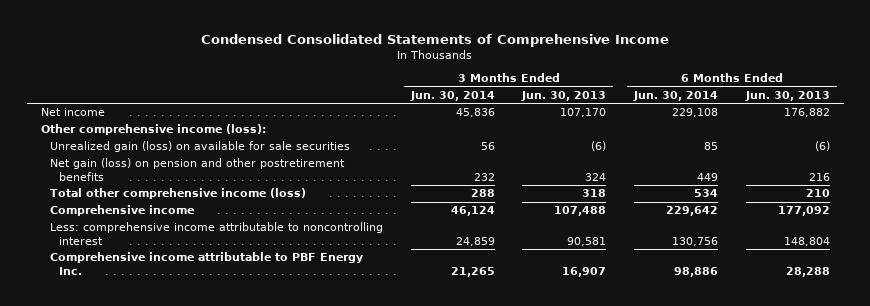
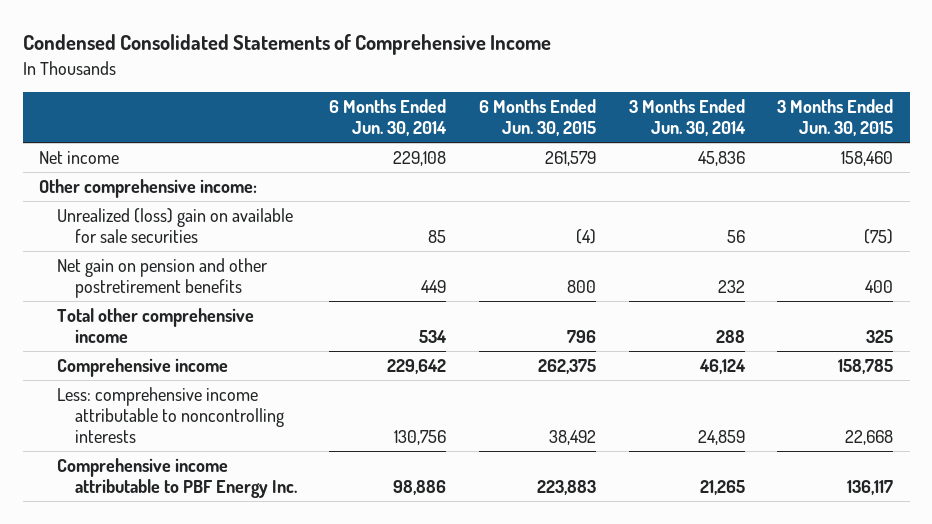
[521,90,607,101] Jun. 30, 2013 -> none
[744,90,830,101] Jun. 30, 2013 -> none
none -> [478,99,596,137] 6 Months Ended Jun. 30, 2015
none -> [777,99,894,137] 3 Months Ended Jun. 30, 2015
[40,124,266,136] Other comprehensive income (loss): -> [39,179,258,199] Other comprehensive income:
[49,141,350,153] Unrealized gain (loss) on available for sale securities -> [56,208,293,243] Unrealized (loss) gain on available for sale securities
[49,158,345,181] Net gain (loss) on pension and other postretirement benefits -> [56,258,268,298] Net gain on pension and other postretirement benefits
[49,188,306,200] Total other comprehensive income (loss) -> [56,308,254,343] Total other comprehensive income
[49,222,383,245] Less: comprehensive income attributable to noncontrolling interest -> [56,387,284,443] Less: comprehensive income attributable to noncontrolling interests

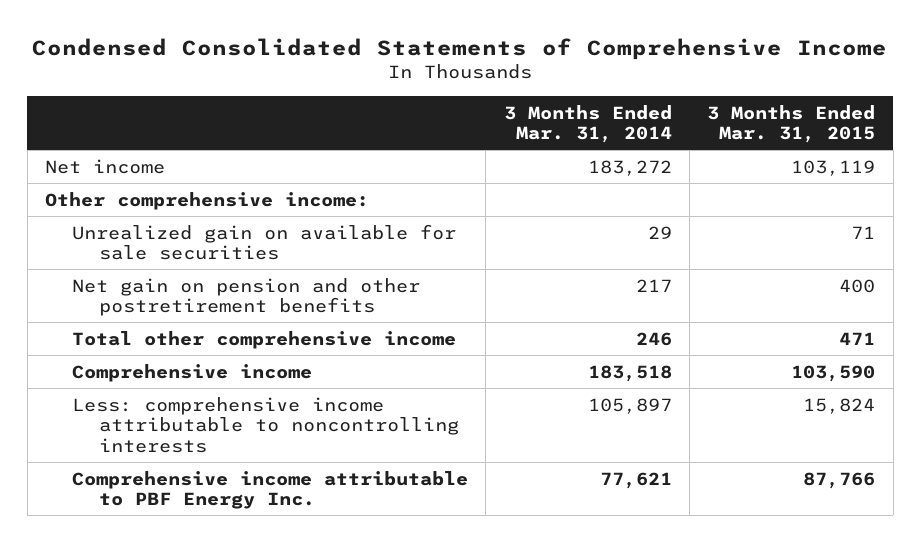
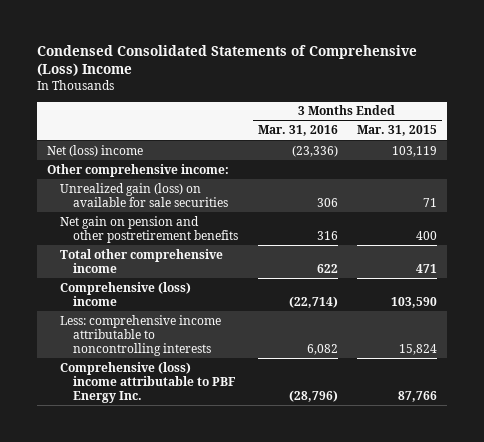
[32,37,888,60] Condensed Consolidated Statements of Comprehensive Income -> [37,44,418,76] Condensed Consolidated Statements of Comprehensive (Loss) Income
[503,104,672,144] 3 Months Ended Mar. 31, 2014 -> none
none -> [257,125,338,137] Mar. 31, 2016
[45,158,166,174] Net income -> [46,144,143,157] Net (loss) income
[71,223,456,261] Unrealized gain on available for sale securities -> [60,182,229,207] Unrealized gain (loss) on available for sale securities
[71,363,312,382] Comprehensive income -> [60,281,192,306] Comprehensive (loss) income
[71,470,468,510] Comprehensive income attributable to PBF Energy Inc. -> [60,361,237,403] Comprehensive (loss) income attributable to PBF Energy Inc.

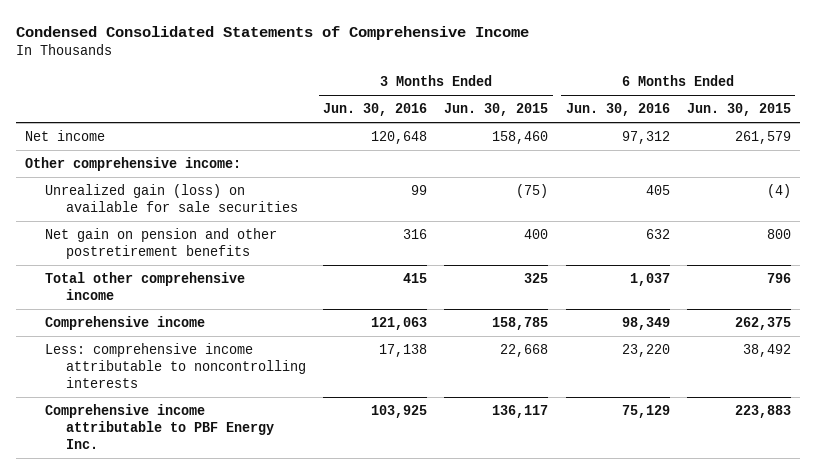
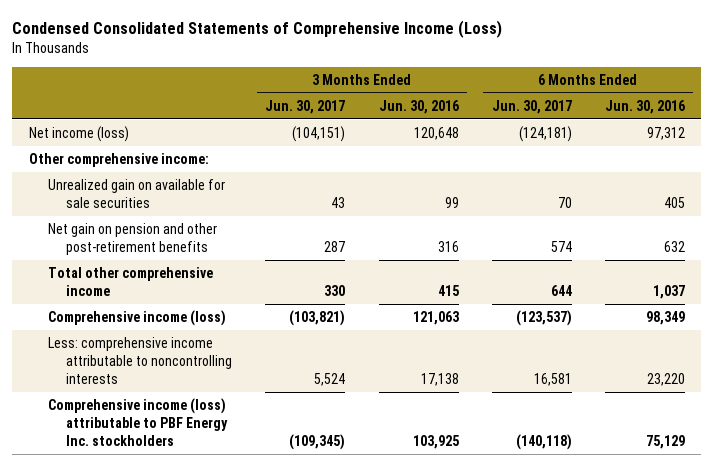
[16,26,530,41] Condensed Consolidated Statements of Comprehensive Income -> [12,19,503,38] Condensed Consolidated Statements of Comprehensive Income (Loss)
[444,103,549,117] Jun. 30, 2015 -> none
[686,103,791,117] Jun. 30, 2015 -> none
none -> [265,99,346,114] Jun. 30, 2017
none -> [491,99,572,114] Jun. 30, 2017
[24,129,105,141] Net income -> [28,125,129,142] Net income (loss)
[45,183,298,213] Unrealized gain (loss) on available for sale securities -> [47,178,225,208] Unrealized gain on available for sale securities
[45,227,278,260] Net gain on pension and other postretirement benefits -> [47,222,217,255] Net gain on pension and other post-retirement benefits
[45,315,206,330] Comprehensive income -> [47,309,226,326] Comprehensive income (loss)
[45,403,274,450] Comprehensive income attributable to PBF Energy Inc. -> [47,397,229,446] Comprehensive income (loss) attributable to PBF Energy Inc. stockholders

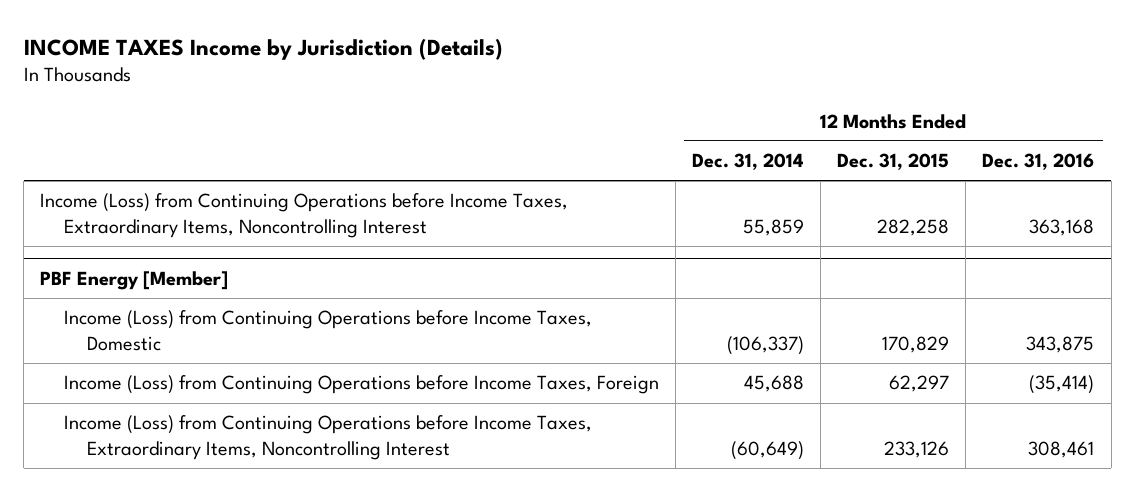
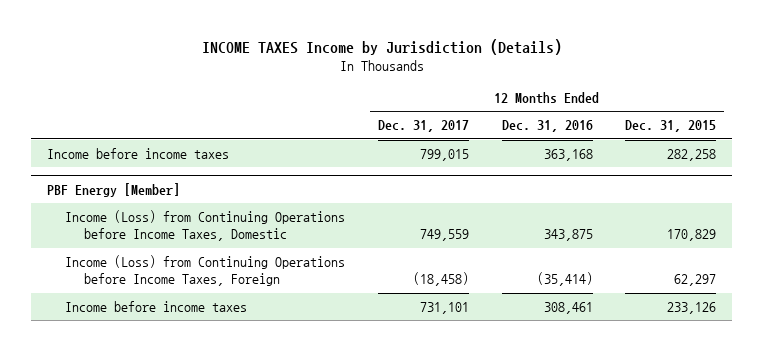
[692,153,805,171] Dec. 31, 2014 -> none
none -> [377,120,469,133] Dec. 31, 2017
[40,193,569,238] Income (Loss) from Continuing Operations before Income Taxes, Extraordinary Items, Noncontrolling Interest -> [47,148,230,160] Income before income taxes
[63,415,592,460] Income (Loss) from Continuing Operations before Income Taxes, Extraordinary Items, Noncontrolling Interest -> [65,301,248,313] Income before income taxes

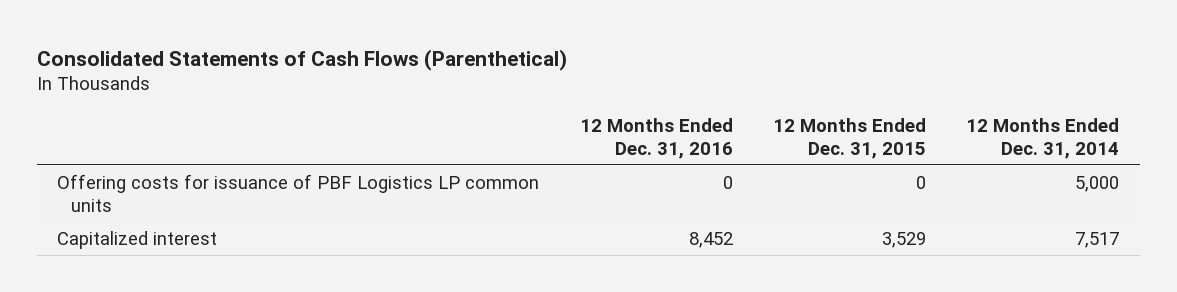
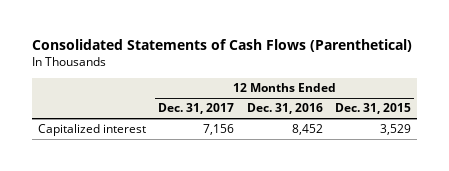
[966,117,1120,159] 12 Months Ended Dec. 31, 2014 -> none
none -> [158,103,235,115] Dec. 31, 2017
[57,173,540,212] Offering costs for issuance of PBF Logistics LP common units -> none

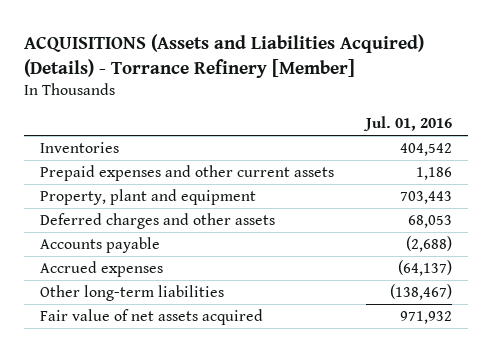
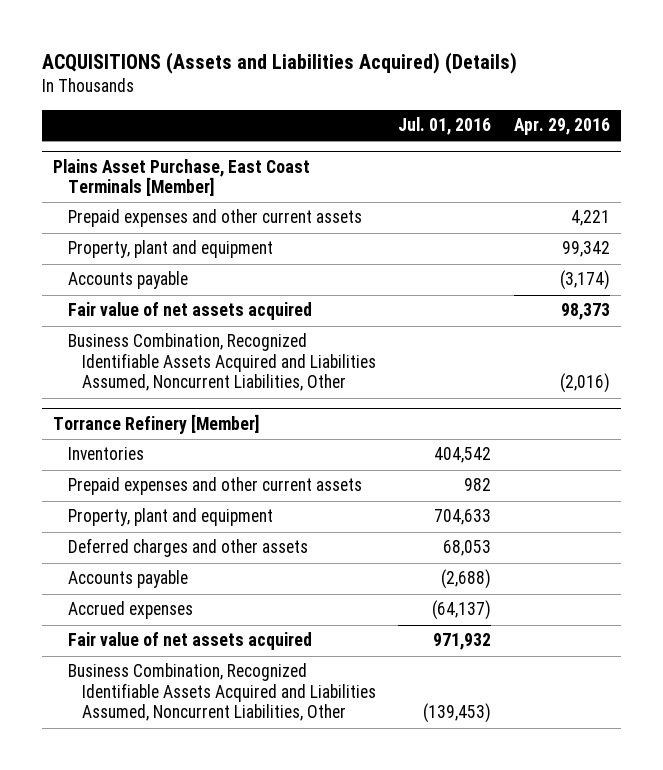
[24,33,425,78] ACQUISITIONS (Assets and Liabilities Acquired) (Details) - Torrance Refinery [Member] -> [42,51,518,74] ACQUISITIONS (Assets and Liabilities Acquired) (Details)
none -> [513,118,610,136] Apr. 29, 2016
none -> [53,158,311,197] Plains Asset Purchase, East Coast Terminals [Member]
none -> [67,209,362,228] Prepaid expenses and other current assets
none -> [67,240,273,259] Property, plant and equipment
none -> [67,271,188,290] Accounts payable
none -> [67,302,312,321] Fair value of net assets acquired
none -> [67,333,377,392] Business Combination, Recognized Identifiable Assets Acquired and Liabilities Assumed, Noncurrent Liabilities, Other
none -> [53,413,260,434] Torrance Refinery [Member]
[416,167,453,181] 1,186 -> [464,478,492,492] 982
[400,191,453,205] 703,443 -> [434,509,492,526] 704,633
[40,285,225,302] Other long-term liabilities -> none
none -> [67,663,377,722] Business Combination, Recognized Identifiable Assets Acquired and Liabilities Assumed, Noncurrent Liabilities, Other

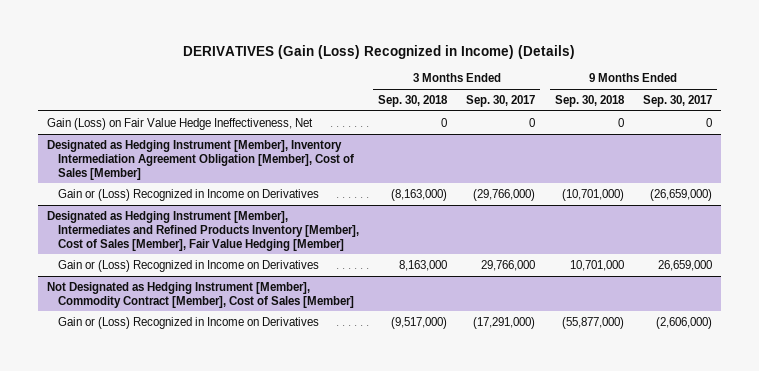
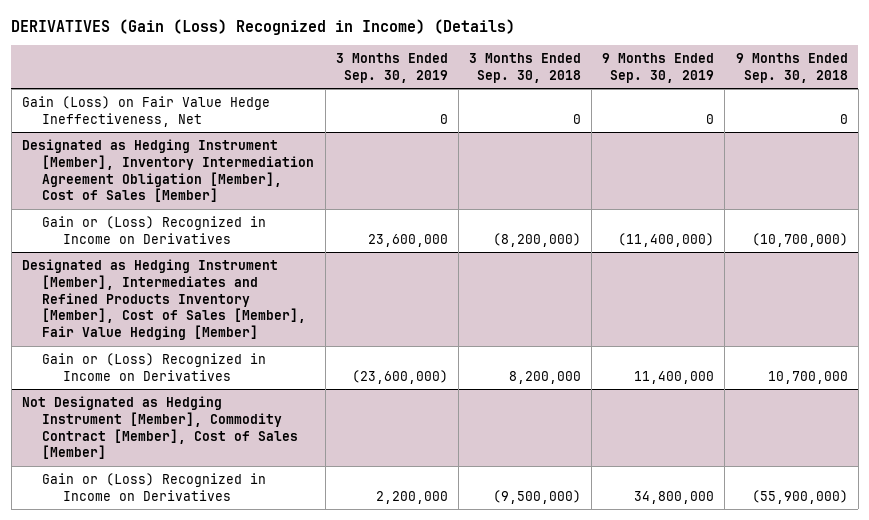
[466,94,536,107] Sep. 30, 2017 -> none
[642,94,712,107] Sep. 30, 2017 -> none
none -> [335,52,448,83] 3 Months Ended Sep. 30, 2019
none -> [602,52,715,83] 9 Months Ended Sep. 30, 2019
[391,188,448,201] (8,163,000) -> [492,232,581,247] (8,200,000)
[561,188,624,201] (10,701,000) -> [751,232,848,247] (10,700,000)
[399,259,448,271] 8,163,000 -> [508,370,581,384] 8,200,000
[569,259,624,271] 10,701,000 -> [767,370,848,384] 10,700,000
[391,316,448,329] (9,517,000) -> [492,489,581,504] (9,500,000)
[561,316,624,329] (55,877,000) -> [751,489,848,504] (55,900,000)

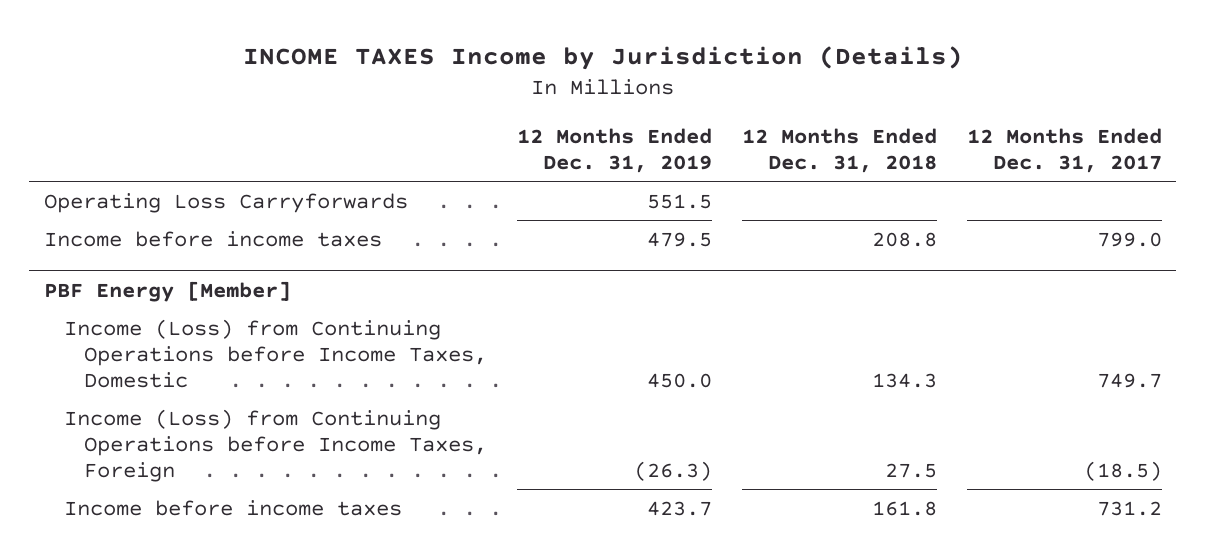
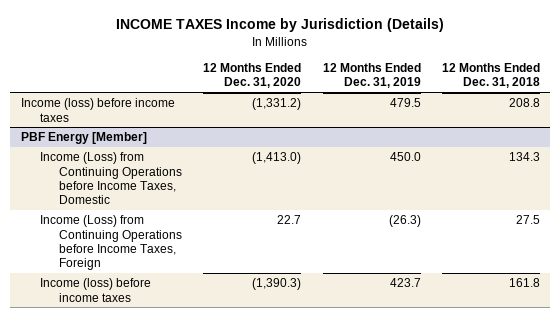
[966,127,1162,173] 12 Months Ended Dec. 31, 2017 -> none
none -> [203,62,302,89] 12 Months Ended Dec. 31, 2020
[43,192,408,213] Operating Loss Carryforwards -> none
[43,230,382,247] Income before income taxes -> [20,98,175,122] Income (loss) before income taxes
[63,499,402,516] Income before income taxes -> [40,278,152,302] Income (loss) before income taxes

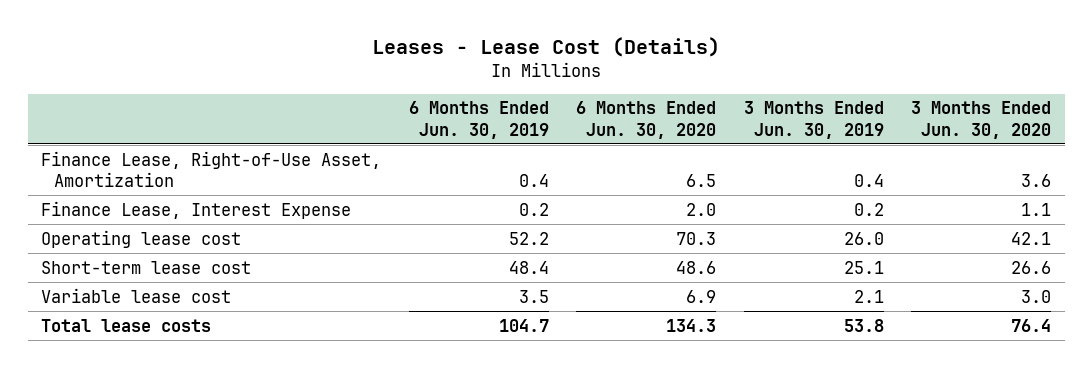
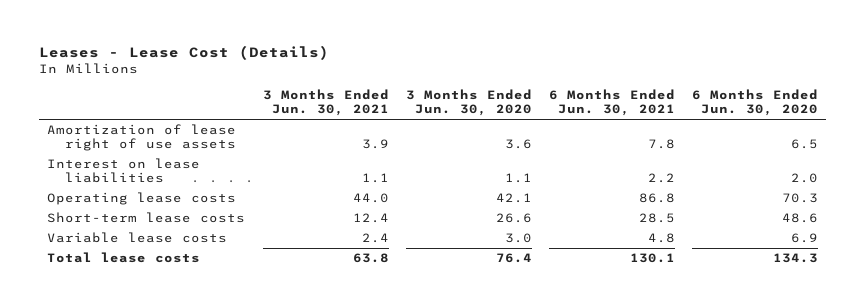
[408,101,549,139] 6 Months Ended Jun. 30, 2019 -> none
[743,101,884,139] 3 Months Ended Jun. 30, 2019 -> none
none -> [262,89,389,116] 3 Months Ended Jun. 30, 2021
none -> [548,89,675,116] 6 Months Ended Jun. 30, 2021
[41,150,382,187] Finance Lease, Right-of-Use Asset, Amortization -> [47,124,237,152] Amortization of lease right of use assets
[41,200,352,219] Finance Lease, Interest Expense -> [47,158,201,184] Interest on lease liabilities
[41,229,242,248] Operating lease cost -> [47,192,237,206] Operating lease costs
[41,260,252,274] Short-term lease cost -> [47,212,246,224] Short-term lease costs
[41,287,232,303] Variable lease cost -> [47,232,228,244] Variable lease costs

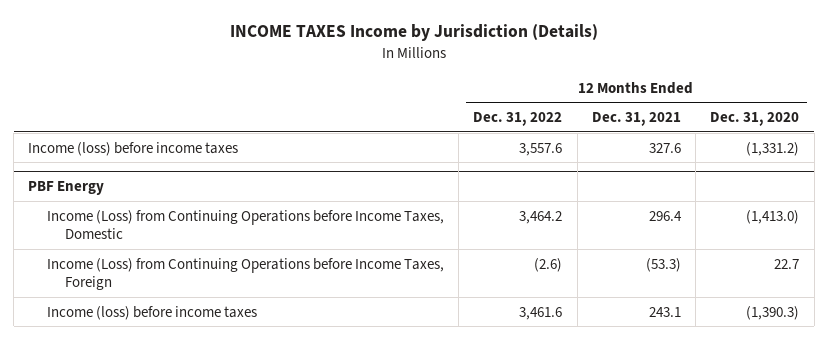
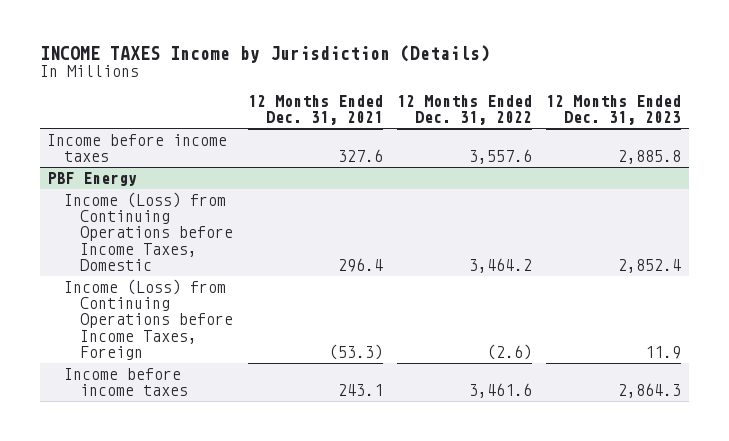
[710,112,800,127] Dec. 31, 2020 -> none
none -> [546,94,682,126] 12 Months Ended Dec. 31, 2023
[28,141,239,156] Income (loss) before income taxes -> [47,133,228,163] Income before income taxes
[46,305,257,320] Income (loss) before income taxes -> [63,367,189,397] Income before income taxes

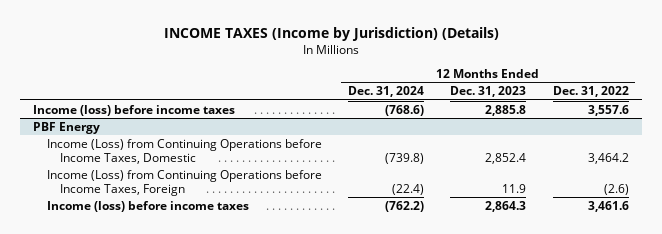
[40,44,491,63] INCOME TAXES Income by Jurisdiction (Details) -> [163,27,499,42] INCOME TAXES (Income by Jurisdiction) (Details)
[247,94,383,126] 12 Months Ended Dec. 31, 2021 -> none
none -> [347,86,424,98] Dec. 31, 2024
[47,133,228,163] Income before income taxes -> [33,104,236,116] Income (loss) before income taxes
[63,367,189,397] Income before income taxes -> [46,200,249,212] Income (loss) before income taxes

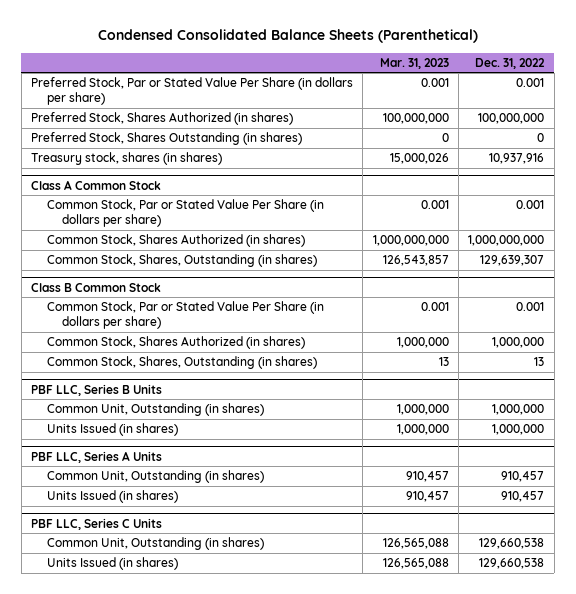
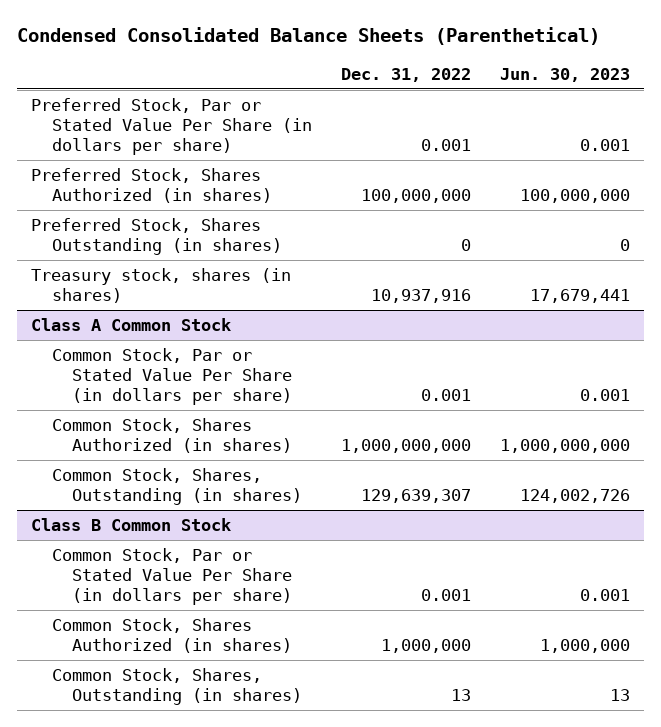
[379,57,449,69] Mar. 31, 2023 -> none
none -> [499,67,630,82] Jun. 30, 2023
[31,383,163,396] PBF LLC, Series B Units -> none
[46,403,264,417] Common Unit, Outstanding (in shares) -> none
[46,423,178,437] Units Issued (in shares) -> none
[31,450,163,463] PBF LLC, Series A Units -> none
[46,470,264,484] Common Unit, Outstanding (in shares) -> none
[46,490,178,504] Units Issued (in shares) -> none
[31,517,163,530] PBF LLC, Series C Units -> none
[46,537,264,551] Common Unit, Outstanding (in shares) -> none
[46,557,178,571] Units Issued (in shares) -> none

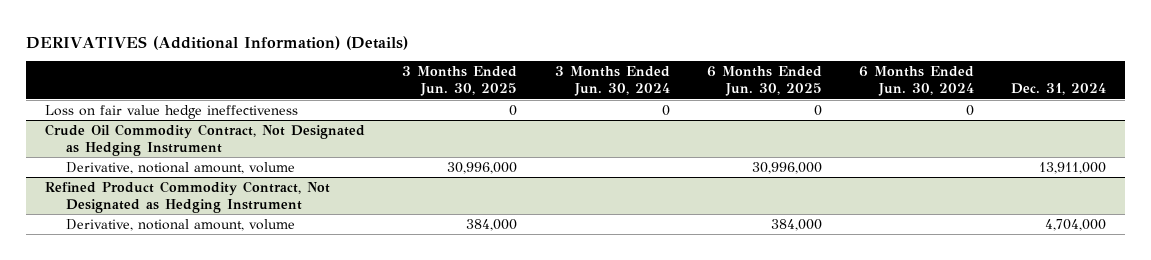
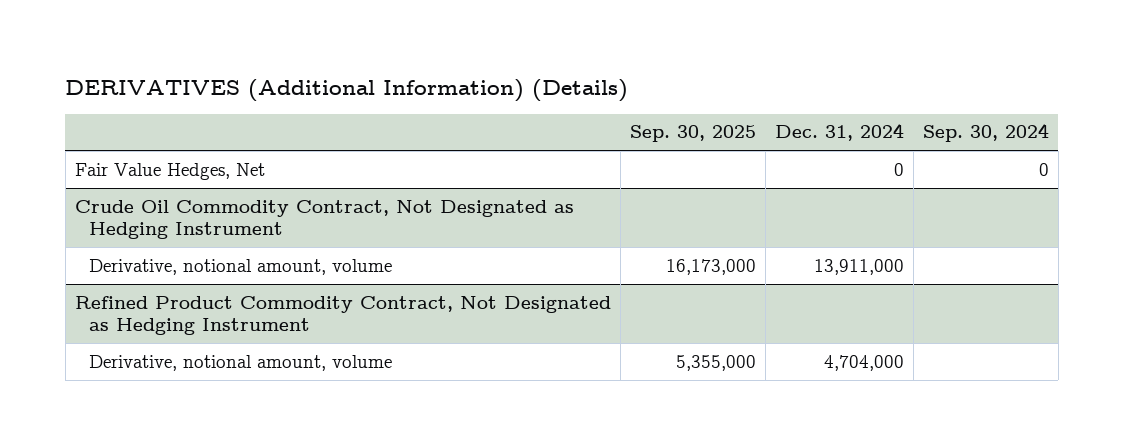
[402,66,518,97] 3 Months Ended Jun. 30, 2025 -> none
[554,66,670,97] 3 Months Ended Jun. 30, 2024 -> none
[706,66,822,97] 6 Months Ended Jun. 30, 2025 -> none
[859,66,975,97] 6 Months Ended Jun. 30, 2024 -> none
none -> [629,125,756,143] Sep. 30, 2025
none -> [922,123,1049,143] Sep. 30, 2024
[44,104,298,119] Loss on fair value hedge ineffectiveness -> none
none -> [74,162,265,180] Fair Value Hedges, Net

